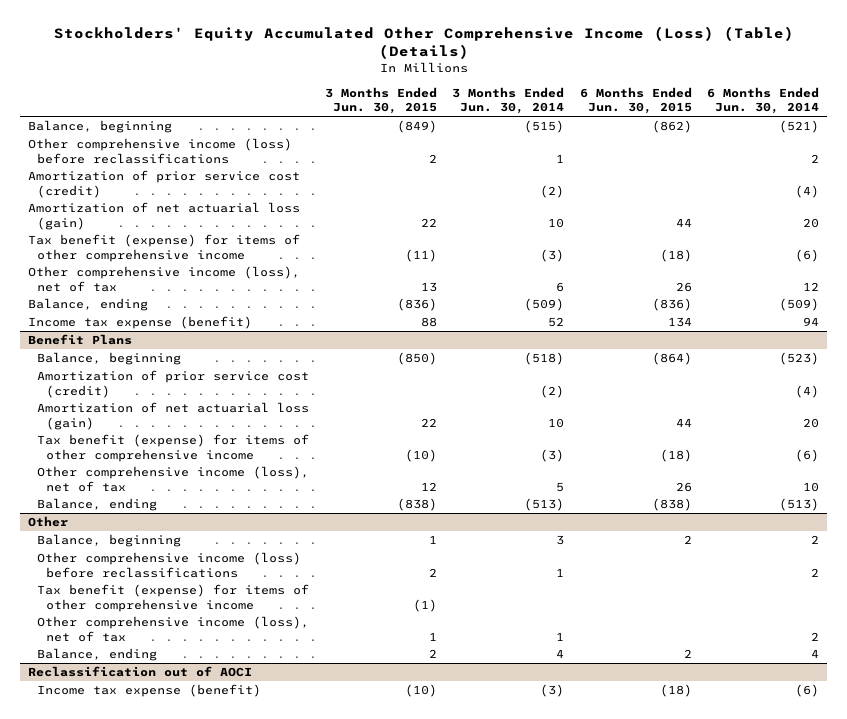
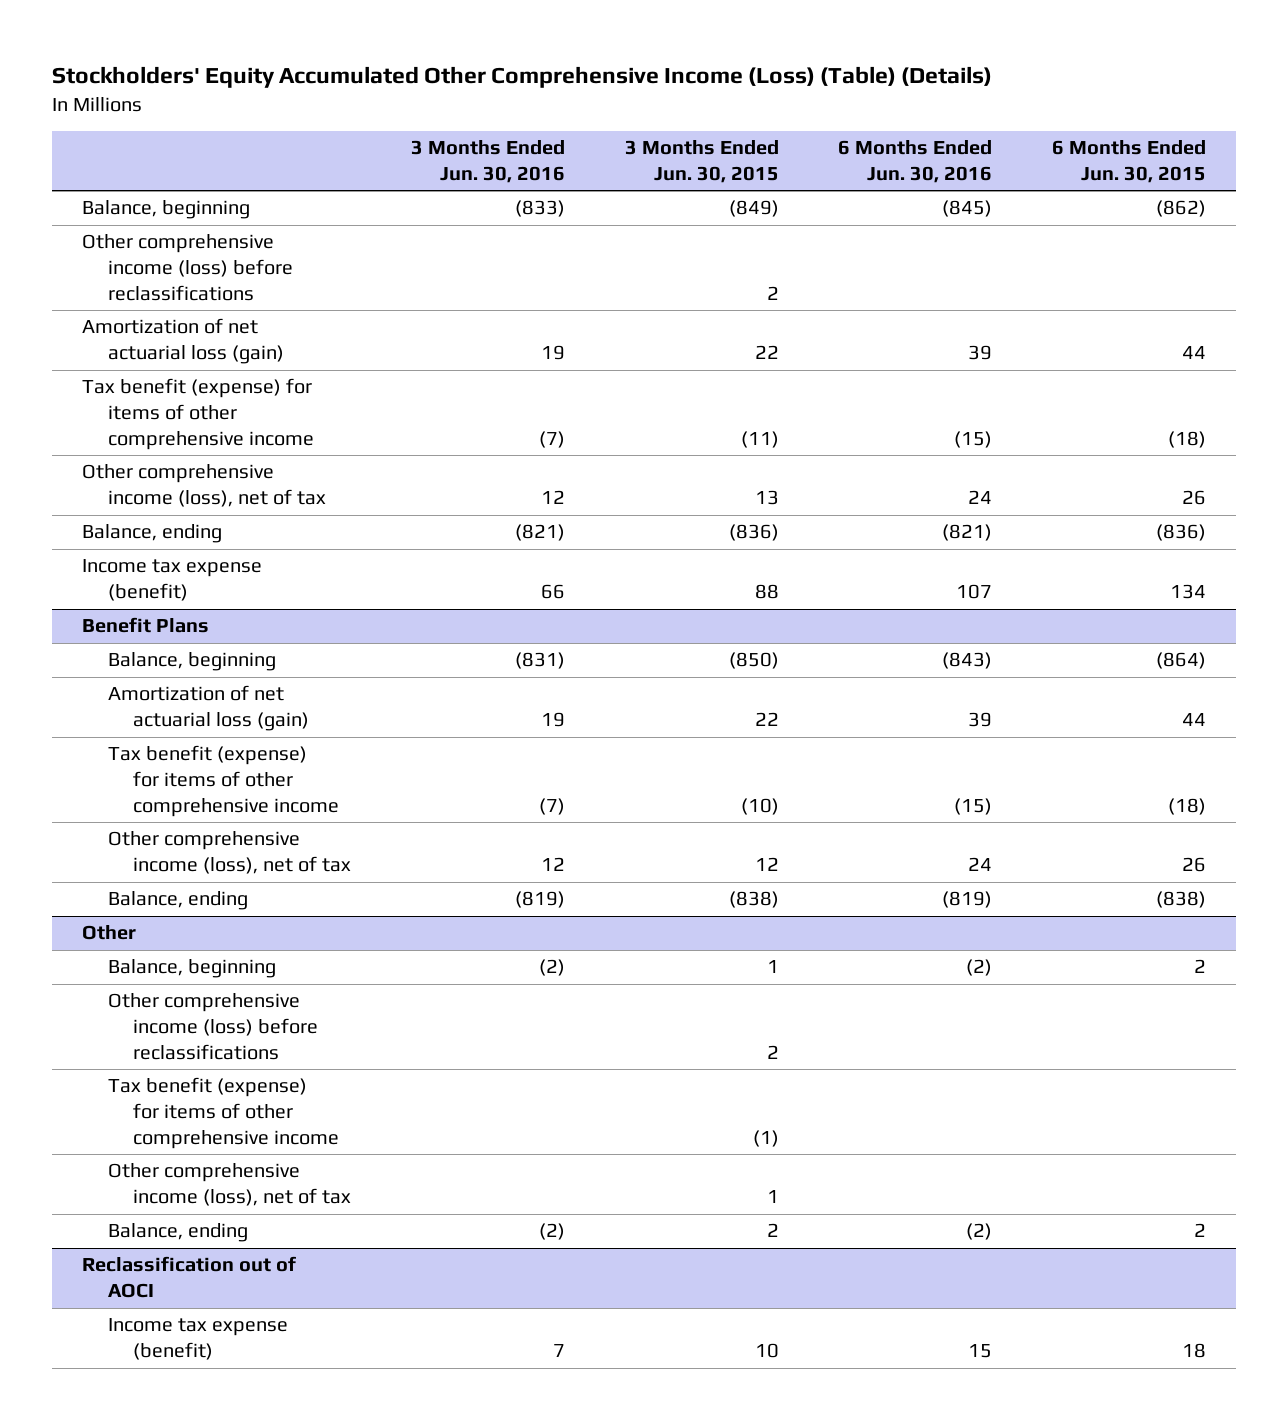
[452,86,565,115] 3 Months Ended Jun. 30, 2014 -> none
[707,86,820,115] 6 Months Ended Jun. 30, 2014 -> none
none -> [410,140,565,184] 3 Months Ended Jun. 30, 2016
none -> [838,140,993,184] 6 Months Ended Jun. 30, 2016
[28,170,301,198] Amortization of prior service cost (credit) -> none
[37,370,310,398] Amortization of prior service cost (credit) -> none
[404,684,437,698] (10) -> [754,1343,779,1359] 10
[659,684,692,698] (18) -> [1182,1343,1207,1359] 18

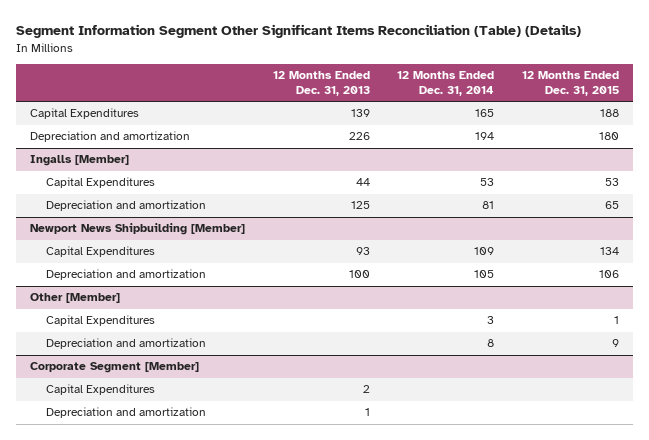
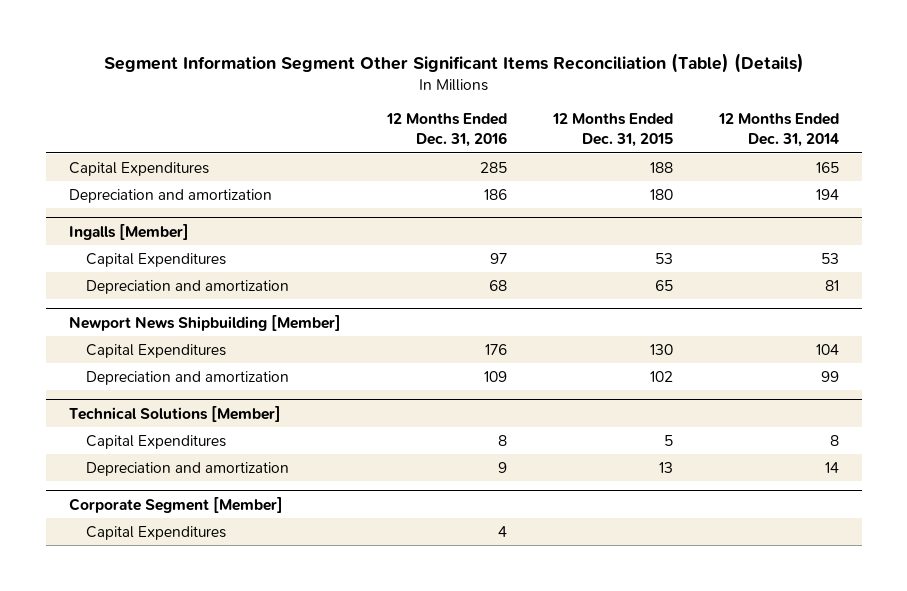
[272,71,370,97] 12 Months Ended Dec. 31, 2013 -> none
none -> [385,113,507,148] 12 Months Ended Dec. 31, 2016
[29,293,120,304] Other [Member] -> none
[474,247,495,256] 109 -> [815,343,839,355] 104
[600,247,620,256] 134 -> [649,343,673,355] 130
[474,270,495,279] 105 -> [820,370,839,382] 99
[599,270,620,279] 106 -> [649,370,673,382] 102
none -> [68,405,281,422] Technical Solutions [Member]
[487,316,495,325] 3 -> [829,434,839,446] 8
[614,316,620,325] 1 -> [663,434,673,446] 5
[487,339,495,348] 8 -> [824,461,839,473] 14
[612,339,620,348] 9 -> [658,461,673,473] 13
[46,407,207,419] Depreciation and amortization -> none

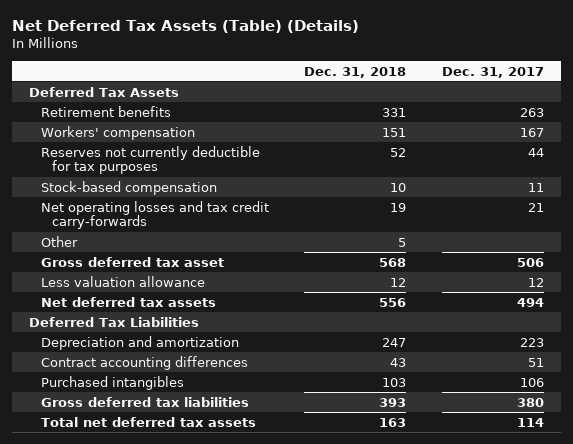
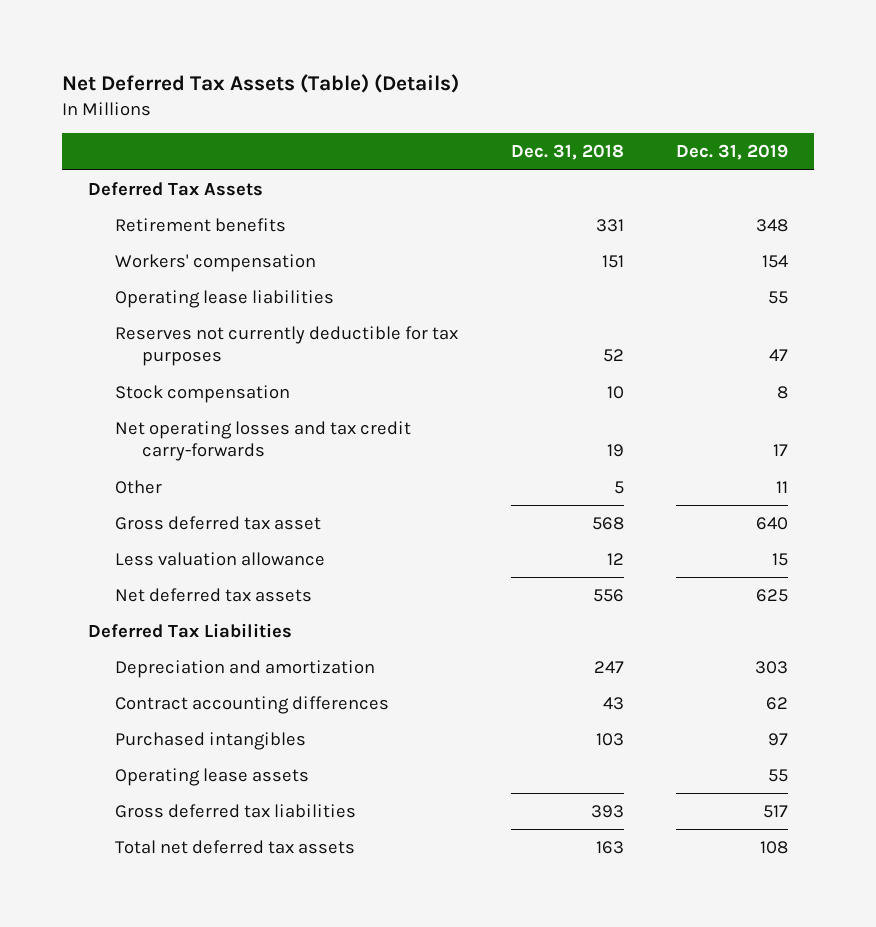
[441,66,544,78] Dec. 31, 2017 -> none
none -> [676,144,789,161] Dec. 31, 2019
none -> [115,289,335,308] Operating lease liabilities
[40,180,217,195] Stock-based compensation -> [115,384,291,403] Stock compensation
none -> [115,767,310,786] Operating lease assets

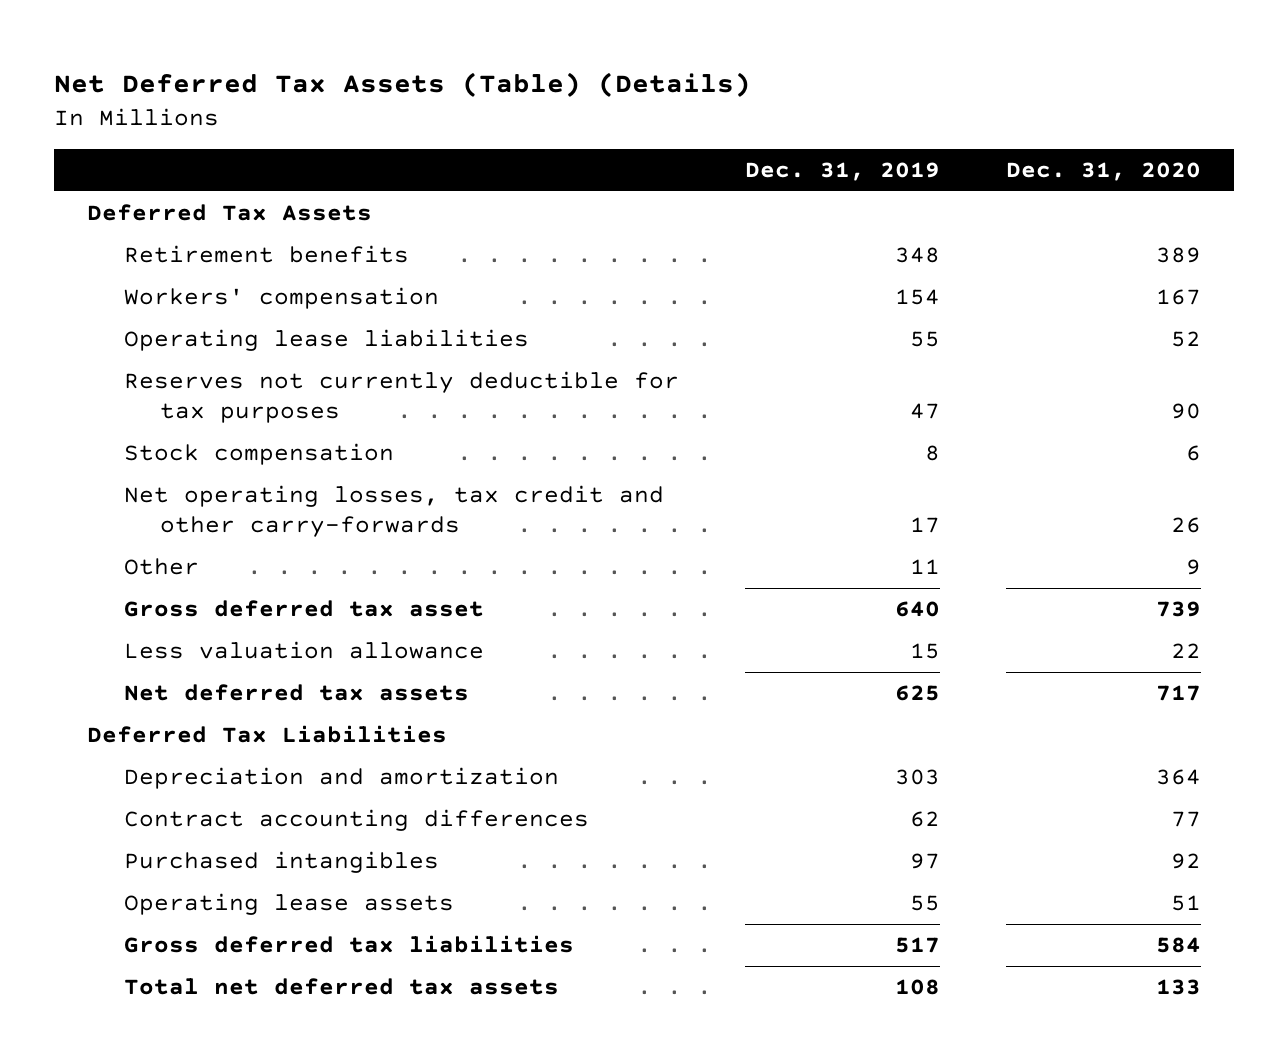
[510,144,624,161] Dec. 31, 2018 -> none
none -> [1005,162,1201,182] Dec. 31, 2020
[115,420,412,462] Net operating losses and tax credit carry-forwards -> [123,485,664,537] Net operating losses, tax credit and other carry-forwards

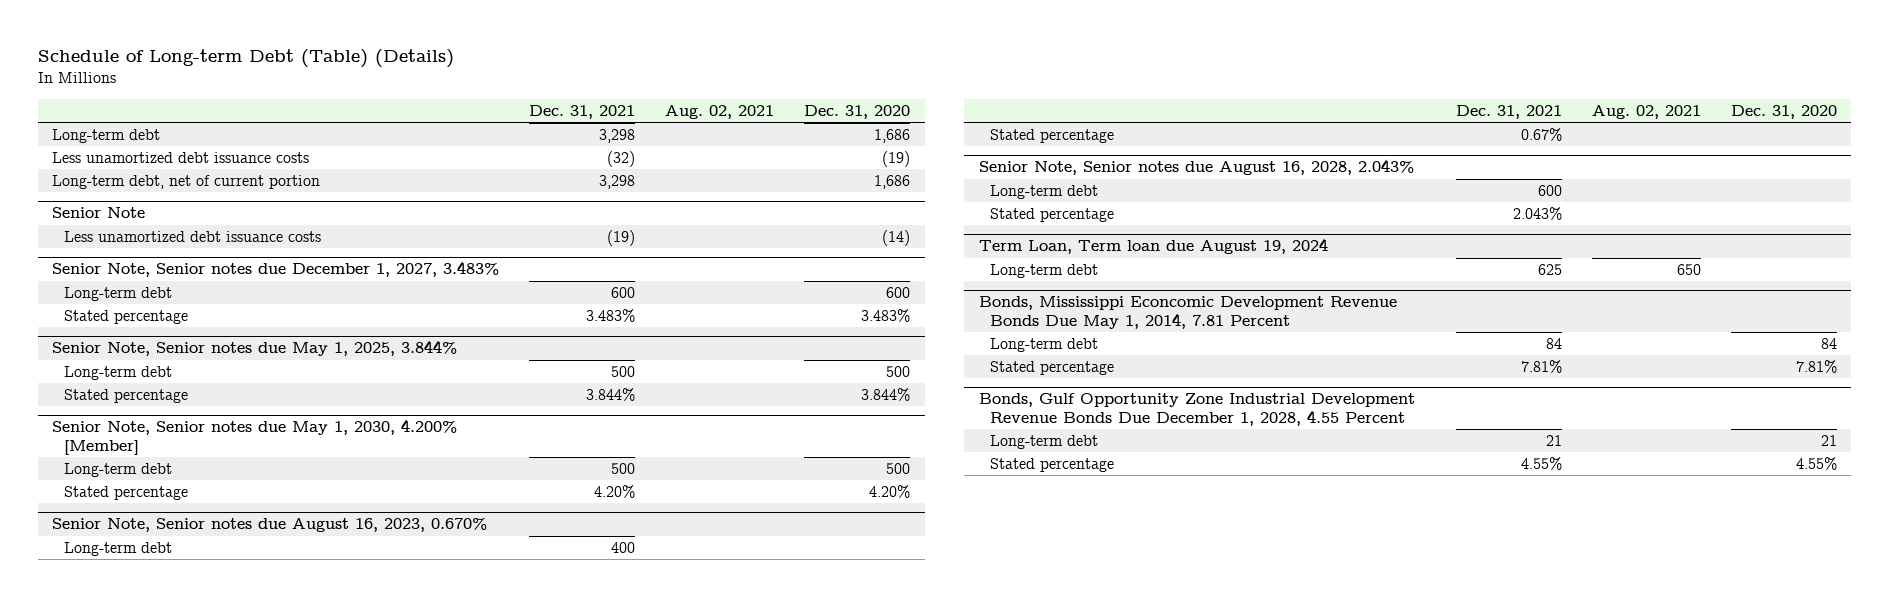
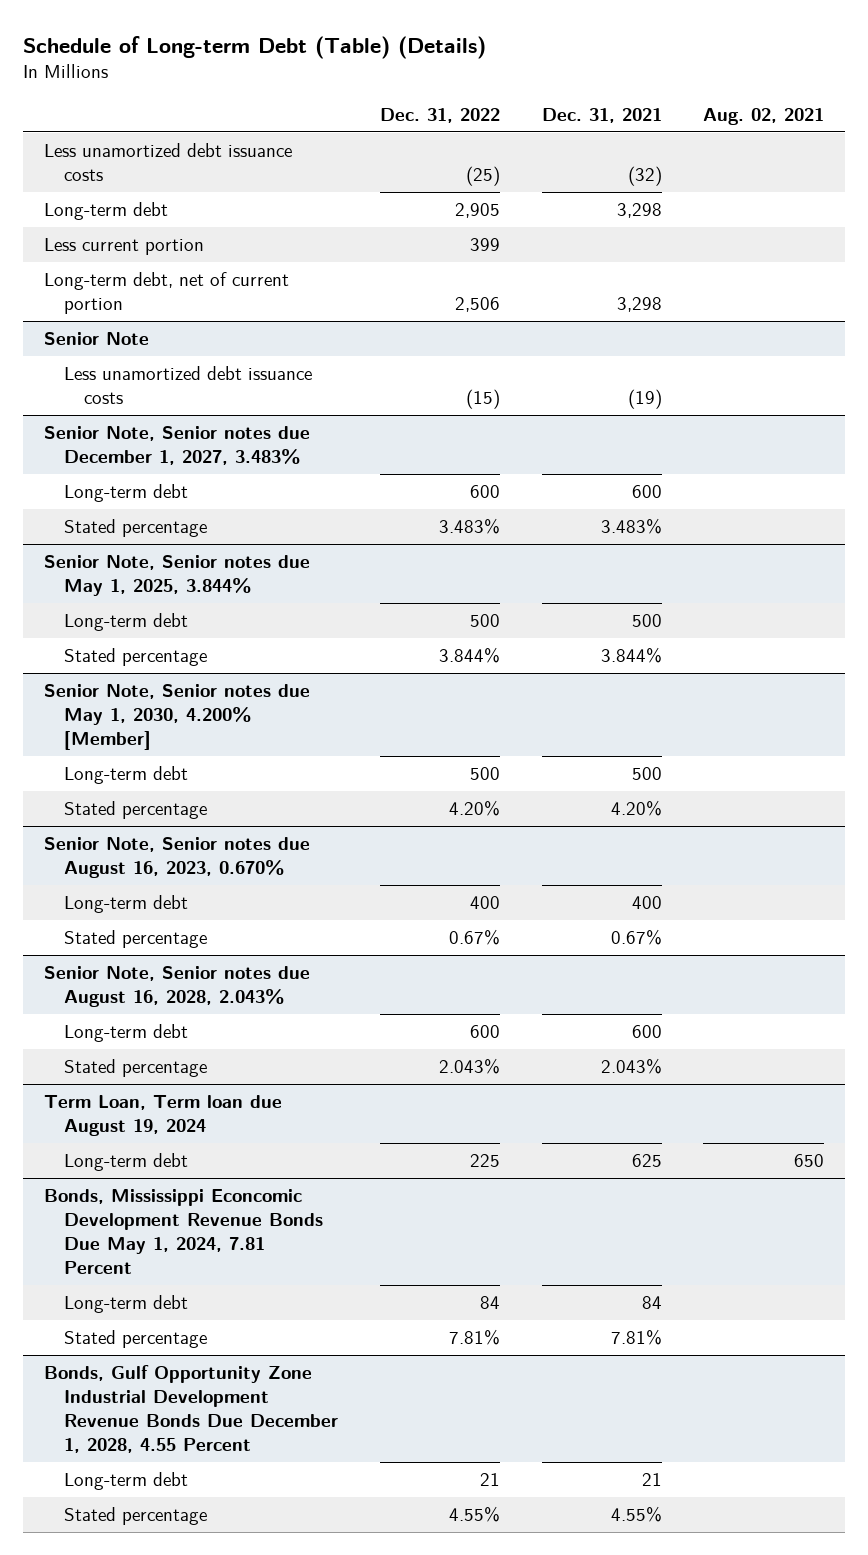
[803,104,910,119] Dec. 31, 2020 -> none
none -> [379,108,500,124] Dec. 31, 2022
[52,129,161,144] Long-term debt -> [44,201,169,220] Long-term debt
none -> [44,237,205,255] Less current portion
[979,296,1398,330] Bonds, Mississippi Econcomic Development Revenue Bonds Due May 1, 2014, 7.81 Percent -> [44,1188,323,1275] Bonds, Mississippi Econcomic Development Revenue Bonds Due May 1, 2024, 7.81 Percent

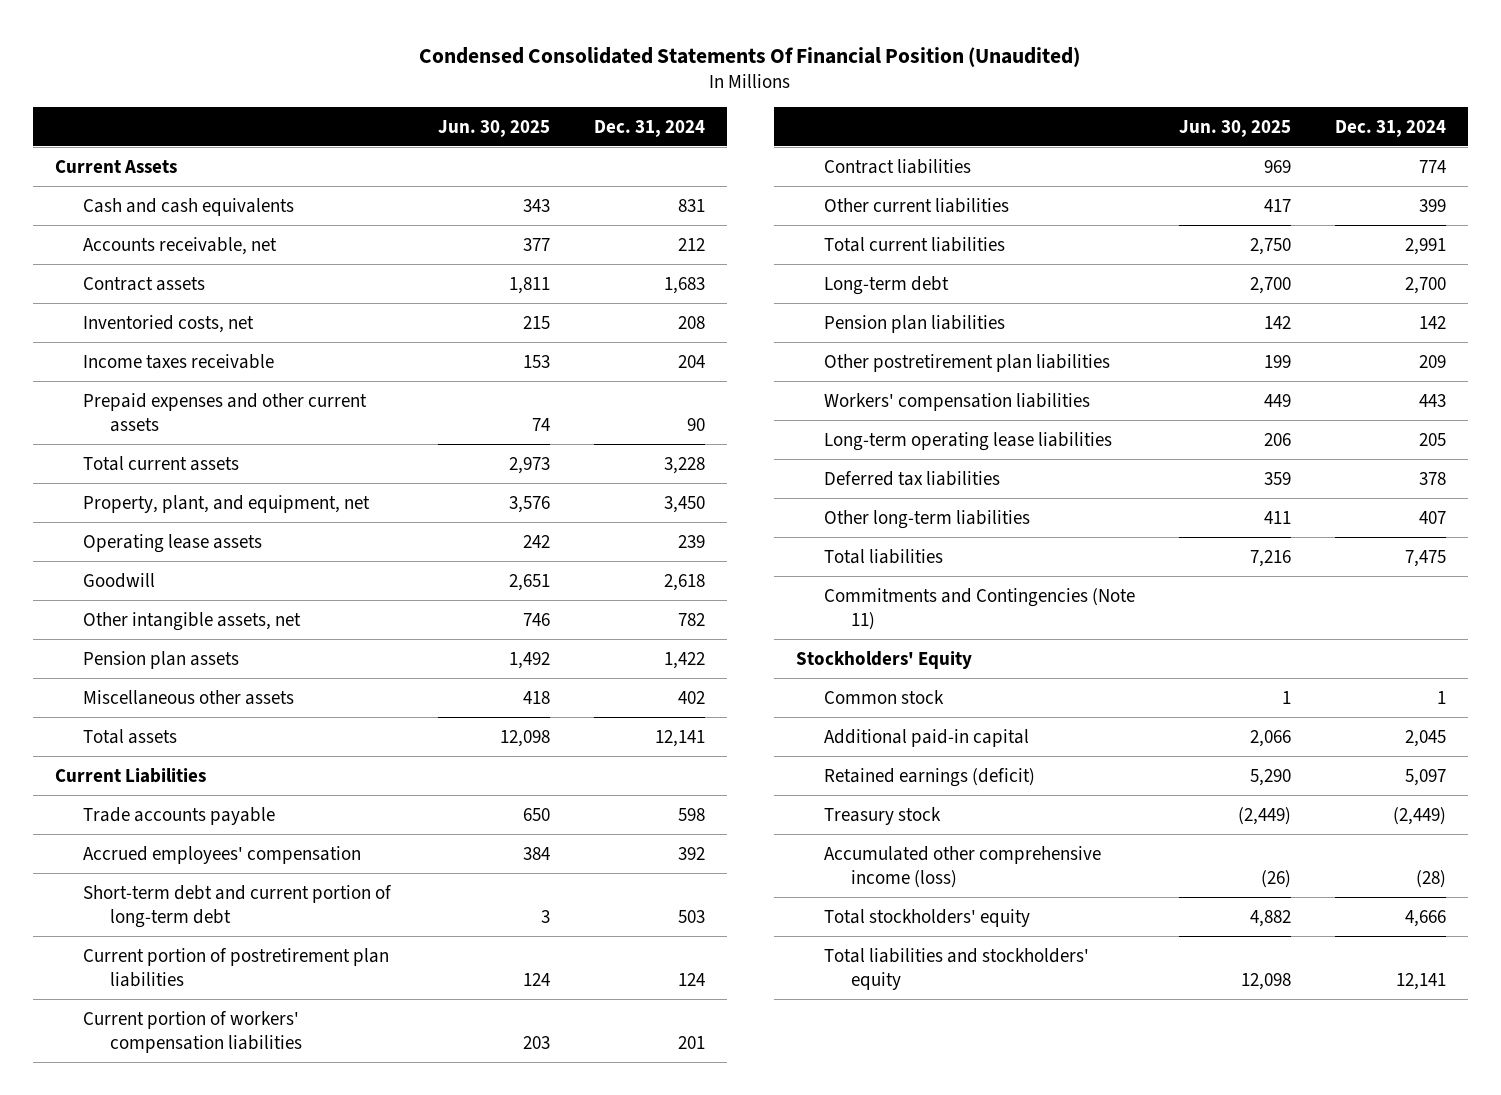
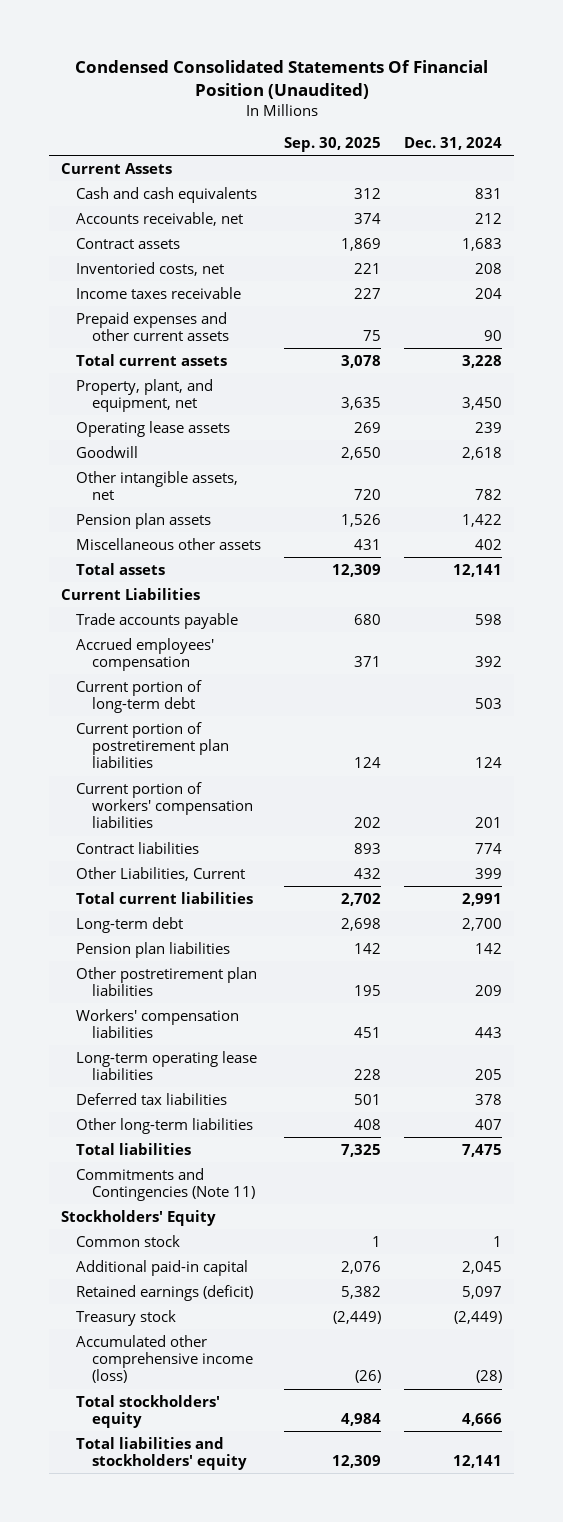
[437,119,550,137] Jun. 30, 2025 -> none
none -> [284,137,382,153] Sep. 30, 2025
[82,884,392,929] Short-term debt and current portion of long-term debt -> [76,679,203,714] Current portion of long-term debt
[823,197,1009,213] Other current liabilities -> [76,866,246,881] Other Liabilities, Current

